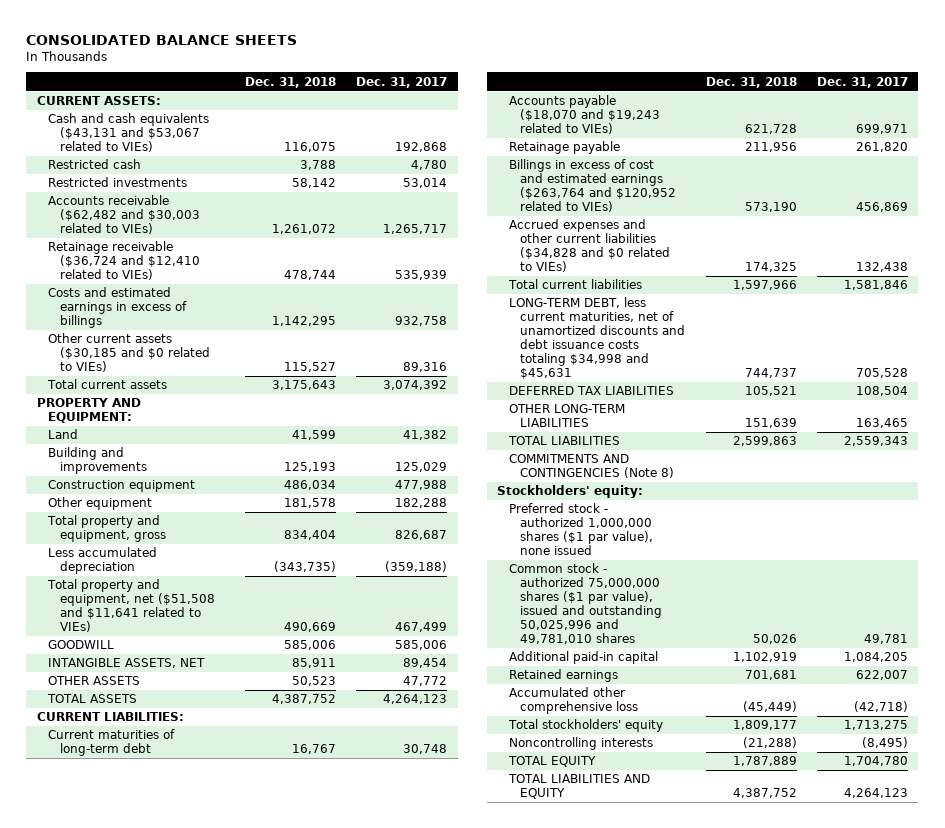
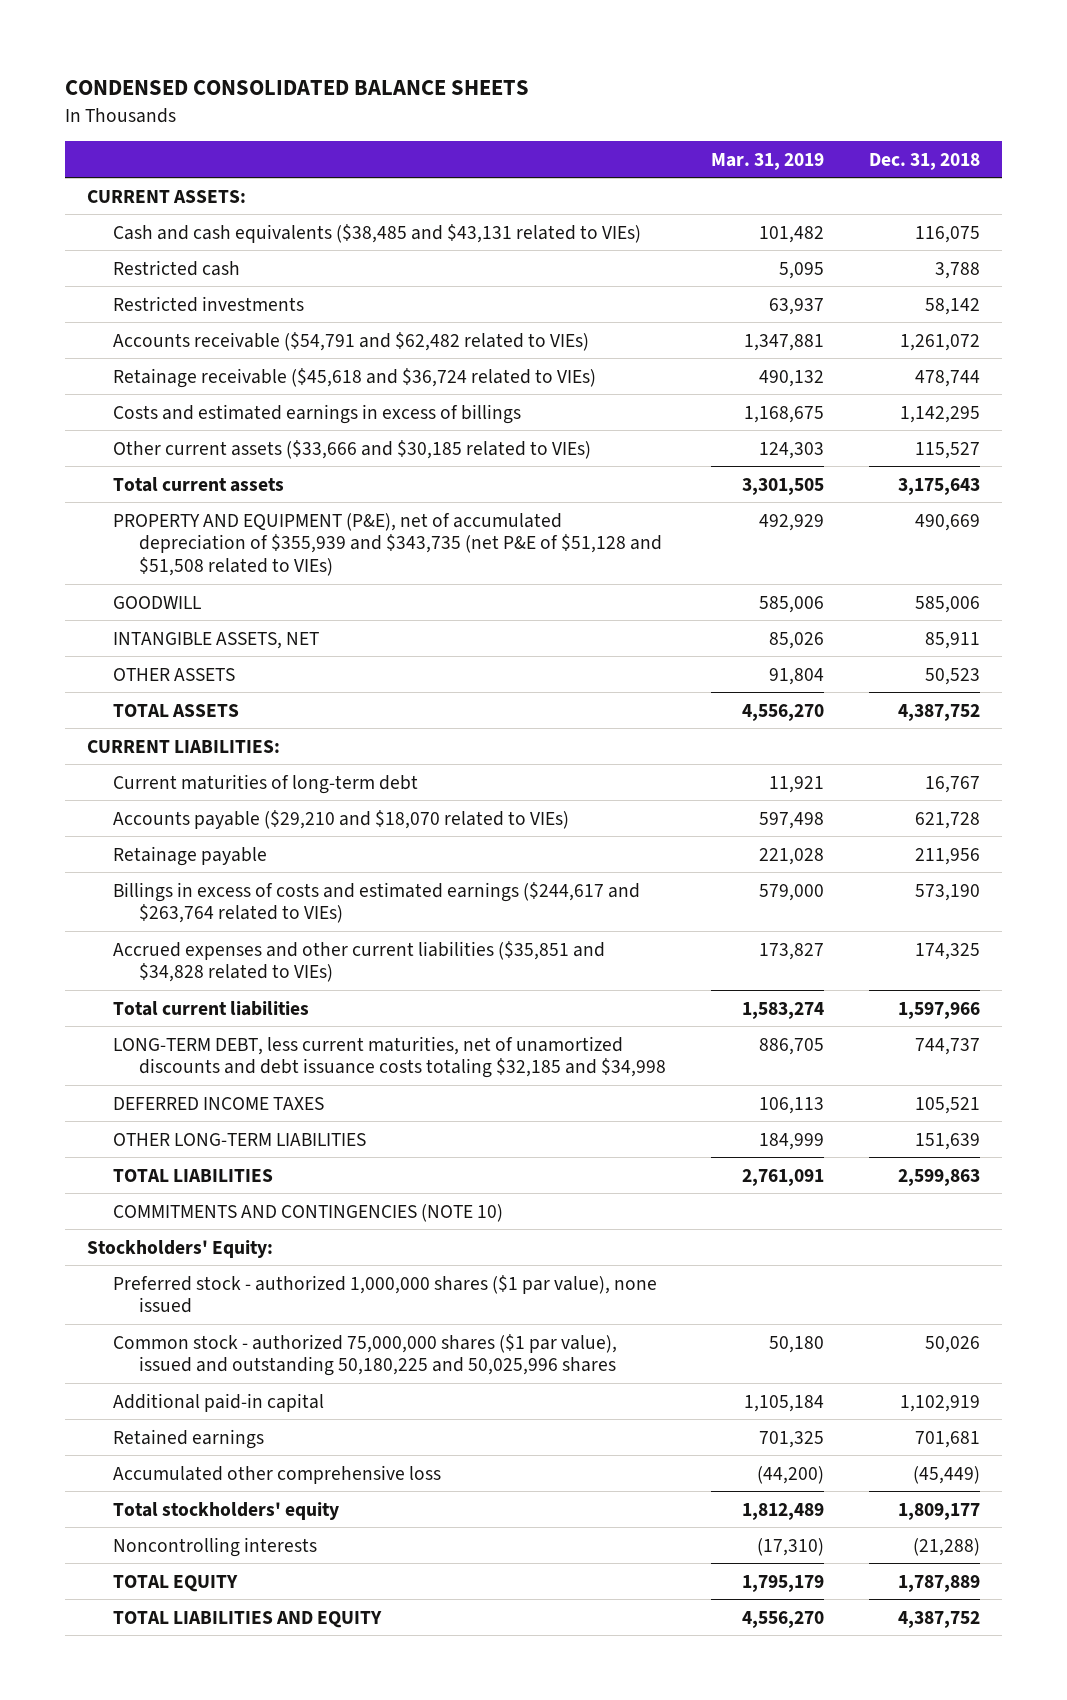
[26,34,298,45] CONSOLIDATED BALANCE SHEETS -> [64,80,529,96] CONDENSED CONSOLIDATED BALANCE SHEETS
[356,76,448,88] Dec. 31, 2017 -> none
none -> [710,152,824,170] Mar. 31, 2019
[48,113,210,153] Cash and cash equivalents ($43,131 and $53,067 related to VIEs) -> [113,223,642,243] Cash and cash equivalents ($38,485 and $43,131 related to VIEs)
[48,195,200,235] Accounts receivable ($62,482 and $30,003 related to VIEs) -> [113,331,590,351] Accounts receivable ($54,791 and $62,482 related to VIEs)
[48,241,200,281] Retainage receivable ($36,724 and $12,410 related to VIEs) -> [113,367,597,388] Retainage receivable ($45,618 and $36,724 related to VIEs)
[48,333,210,373] Other current assets ($30,185 and $0 related to VIEs) -> [113,439,592,459] Other current assets ($33,666 and $30,185 related to VIEs)
[36,398,141,424] PROPERTY AND EQUIPMENT: -> none
[48,429,79,440] Land -> none
[48,447,147,475] Building and improvements -> none
[48,480,196,493] Construction equipment -> none
[48,497,153,511] Other equipment -> none
[47,515,166,543] Total property and equipment, gross -> none
[48,547,158,575] Less accumulated depreciation -> none
[47,579,215,633] Total property and equipment, net ($51,508 and $11,641 related to VIEs) -> [113,512,662,576] PROPERTY AND EQUIPMENT (P&E), net of accumulated depreciation of $355,939 and $343,735 (net P&E of $51,128 and $51,508 related to VIEs)
[508,95,661,135] Accounts payable ($18,070 and $19,243 related to VIEs) -> [113,809,570,829] Accounts payable ($29,210 and $18,070 related to VIEs)
[508,159,677,213] Billings in excess of cost and estimated earnings ($263,764 and $120,952 related to VIEs) -> [113,881,641,924] Billings in excess of costs and estimated earnings ($244,617 and $263,764 related to VIEs)
[508,219,671,273] Accrued expenses and other current liabilities ($34,828 and $0 related to VIEs) -> [113,940,606,983] Accrued expenses and other current liabilities ($35,851 and $34,828 related to VIEs)
[508,297,686,380] LONG-TERM DEBT, less current maturities, net of unamortized discounts and debt issuance costs totaling $34,998 and $45,631 -> [113,1035,666,1079] LONG-TERM DEBT, less current maturities, net of unamortized discounts and debt issuance costs totaling $32,185 and $34,998
[508,386,674,396] DEFERRED TAX LIABILITIES -> [113,1096,325,1110] DEFERRED INCOME TAXES
[508,454,675,479] COMMITMENTS AND CONTINGENCIES (Note 8) -> [113,1203,504,1222] COMMITMENTS AND CONTINGENCIES (NOTE 10)
[497,485,644,499] Stockholders' equity: -> [87,1239,274,1258] Stockholders' Equity:
[508,563,663,645] Common stock - authorized 75,000,000 shares ($1 par value), issued and outstanding 50,025,996 and 49,781,010 shares -> [113,1333,618,1377] Common stock - authorized 75,000,000 shares ($1 par value), issued and outstanding 50,180,225 and 50,025,996 shares

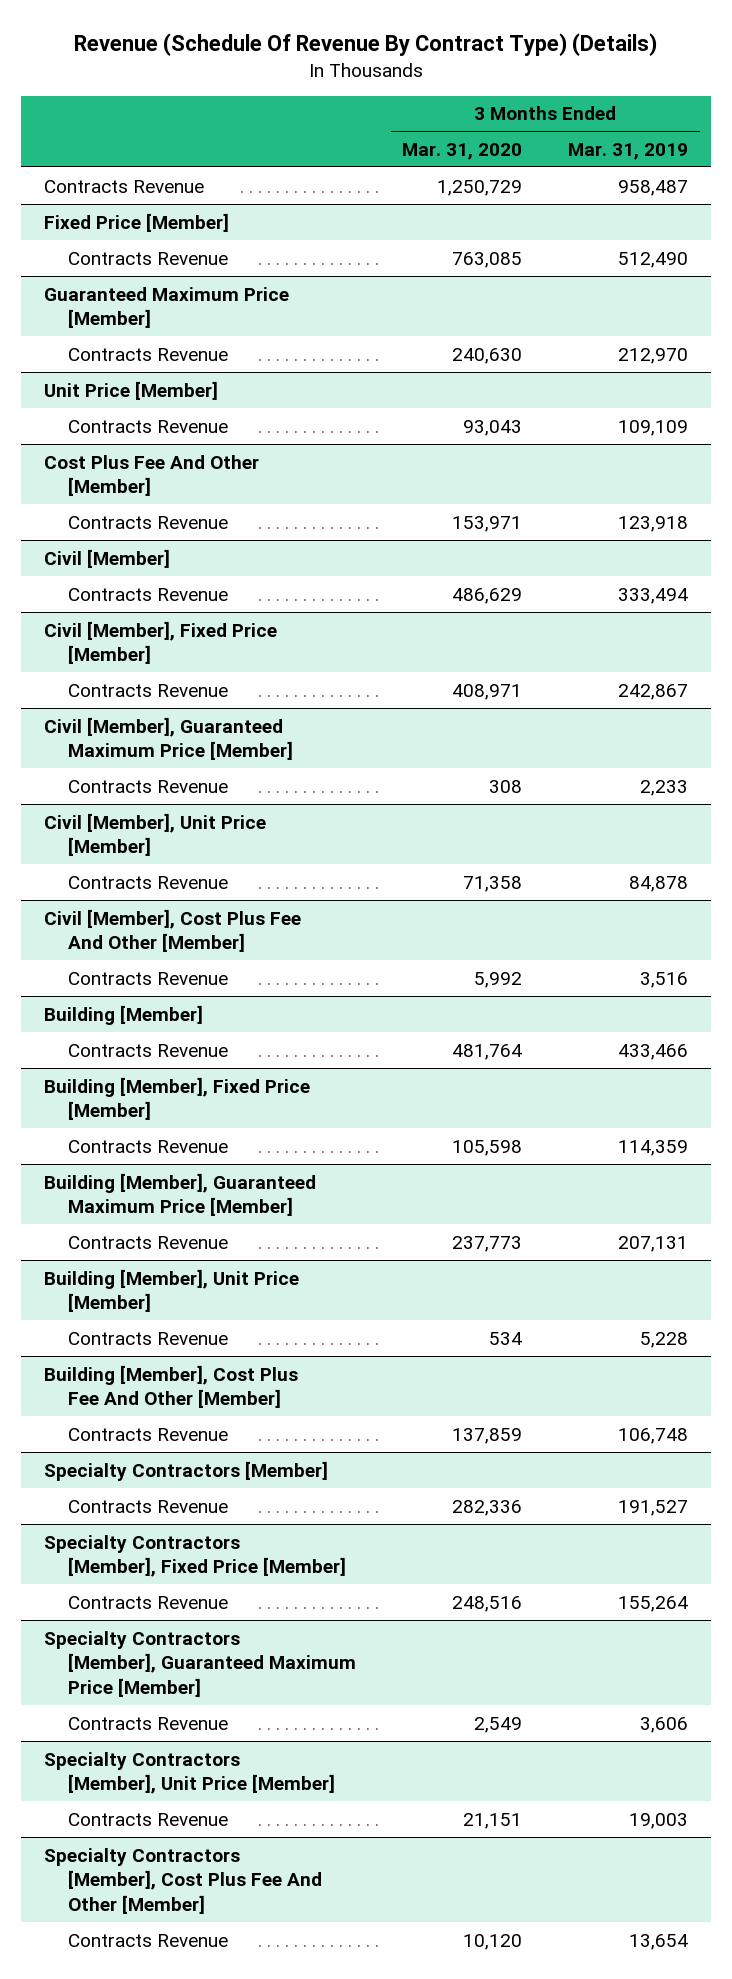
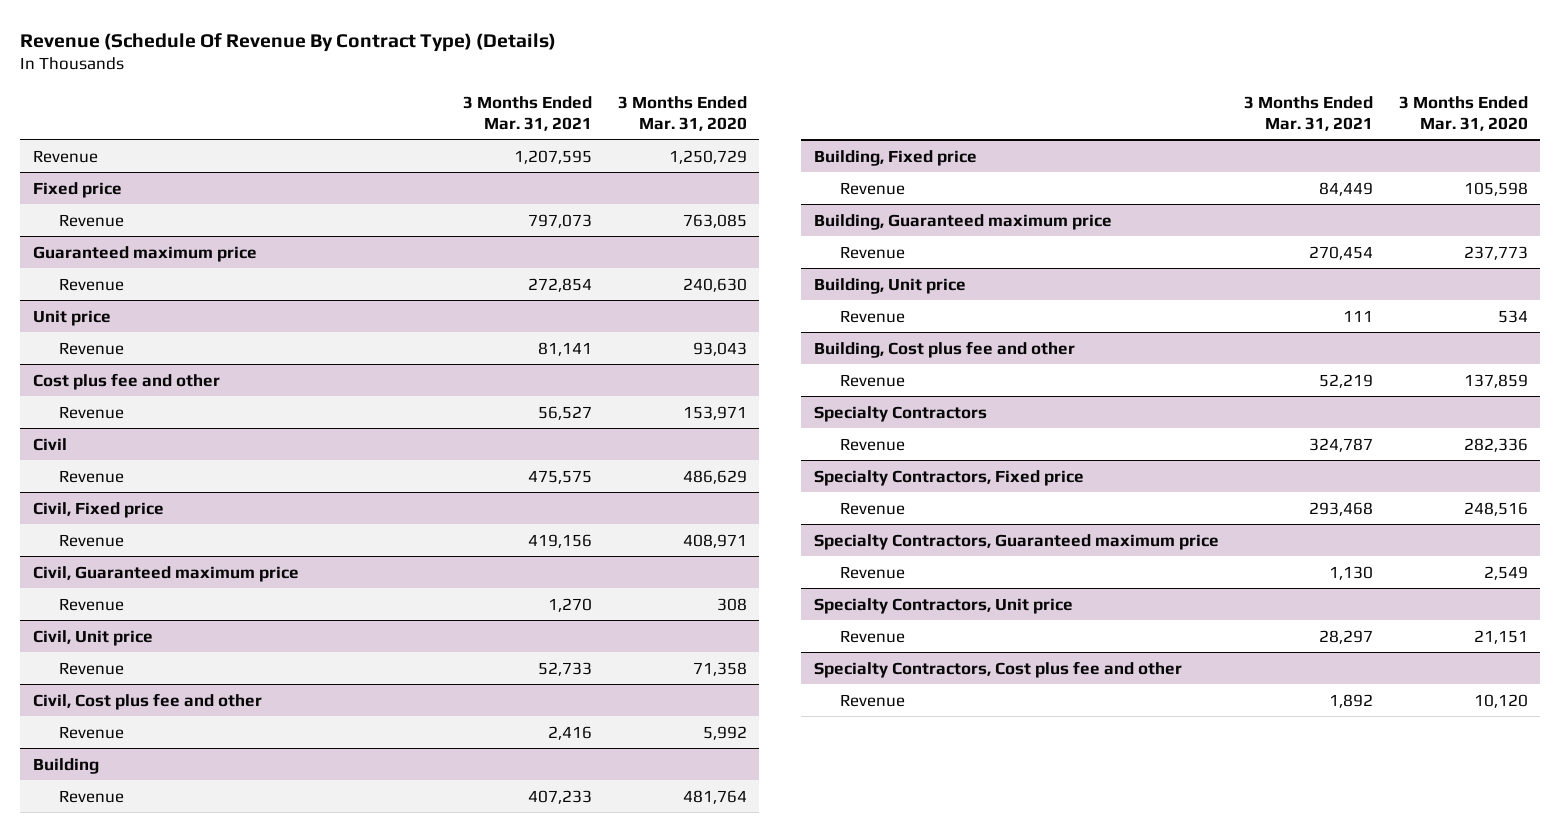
[568,142,689,160] Mar. 31, 2019 -> none
none -> [463,95,593,131] 3 Months Ended Mar. 31, 2021
[43,179,204,193] Contracts Revenue -> [33,149,99,163] Revenue
[43,212,229,232] Fixed Price [Member] -> [33,181,123,198] Fixed price
[68,251,229,265] Contracts Revenue -> [58,213,124,227] Revenue
[43,286,289,329] Guaranteed Maximum Price [Member] -> [33,245,258,262] Guaranteed maximum price
[68,347,229,361] Contracts Revenue -> [58,277,124,291] Revenue
[43,380,218,400] Unit Price [Member] -> [33,309,112,326] Unit price
[68,419,229,433] Contracts Revenue -> [58,341,124,355] Revenue
[43,454,259,497] Cost Plus Fee And Other [Member] -> [33,372,221,390] Cost plus fee and other
[68,515,229,529] Contracts Revenue -> [58,405,124,419] Revenue
[43,548,170,568] Civil [Member] -> [33,437,68,451] Civil
[68,587,229,601] Contracts Revenue -> [58,469,124,483] Revenue
[43,620,277,665] Civil [Member], Fixed Price [Member] -> [33,501,165,518] Civil, Fixed price
[68,683,229,697] Contracts Revenue -> [58,533,124,547] Revenue
[43,716,294,761] Civil [Member], Guaranteed Maximum Price [Member] -> [33,565,300,582] Civil, Guaranteed maximum price
[68,779,229,793] Contracts Revenue -> [58,597,124,611] Revenue
[43,812,266,857] Civil [Member], Unit Price [Member] -> [33,629,154,646] Civil, Unit price
[68,875,229,889] Contracts Revenue -> [58,661,124,675] Revenue
[43,908,301,953] Civil [Member], Cost Plus Fee And Other [Member] -> [33,692,263,710] Civil, Cost plus fee and other
[68,971,229,985] Contracts Revenue -> [58,725,124,739] Revenue
[43,1004,203,1025] Building [Member] -> [33,757,100,774] Building
[68,1043,229,1057] Contracts Revenue -> [58,789,124,803] Revenue
[43,1076,310,1121] Building [Member], Fixed Price [Member] -> [814,149,978,166] Building, Fixed price
[68,1139,229,1153] Contracts Revenue -> [839,181,905,195] Revenue
[43,1172,316,1217] Building [Member], Guaranteed Maximum Price [Member] -> [814,213,1113,230] Building, Guaranteed maximum price
[68,1235,229,1249] Contracts Revenue -> [839,245,905,259] Revenue
[43,1268,299,1313] Building [Member], Unit Price [Member] -> [814,277,967,294] Building, Unit price
[68,1331,229,1345] Contracts Revenue -> [839,309,905,323] Revenue
[43,1364,298,1409] Building [Member], Cost Plus Fee And Other [Member] -> [814,340,1076,358] Building, Cost plus fee and other
[68,1427,229,1441] Contracts Revenue -> [839,373,905,387] Revenue
[43,1460,328,1481] Specialty Contractors [Member] -> [814,405,988,422] Specialty Contractors
[68,1499,229,1513] Contracts Revenue -> [839,437,905,451] Revenue
[43,1534,347,1578] Specialty Contractors [Member], Fixed Price [Member] -> [814,469,1085,486] Specialty Contractors, Fixed price
[68,1595,229,1609] Contracts Revenue -> [839,501,905,515] Revenue
[43,1630,357,1698] Specialty Contractors [Member], Guaranteed Maximum Price [Member] -> [814,533,1220,550] Specialty Contractors, Guaranteed maximum price
[68,1716,229,1730] Contracts Revenue -> [839,565,905,579] Revenue
[43,1751,336,1795] Specialty Contractors [Member], Unit Price [Member] -> [814,597,1074,614] Specialty Contractors, Unit price
[68,1812,229,1826] Contracts Revenue -> [839,629,905,643] Revenue
[43,1847,323,1915] Specialty Contractors [Member], Cost Plus Fee And Other [Member] -> [814,660,1183,678] Specialty Contractors, Cost plus fee and other
[68,1933,229,1947] Contracts Revenue -> [839,693,905,707] Revenue

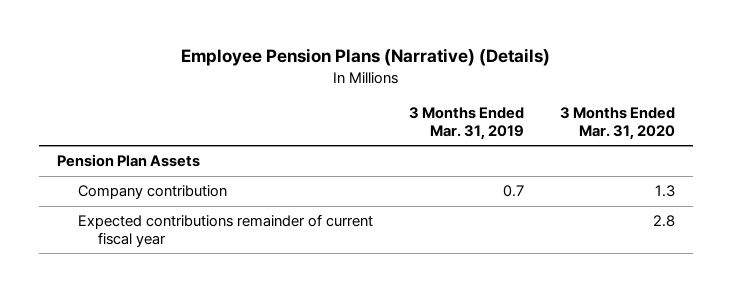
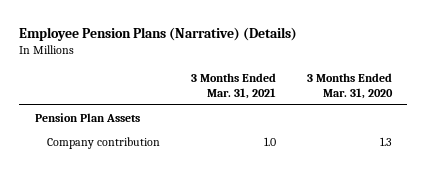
[408,106,524,140] 3 Months Ended Mar. 31, 2019 -> none
none -> [190,72,276,99] 3 Months Ended Mar. 31, 2021
[77,214,373,247] Expected contributions remainder of current fiscal year -> none

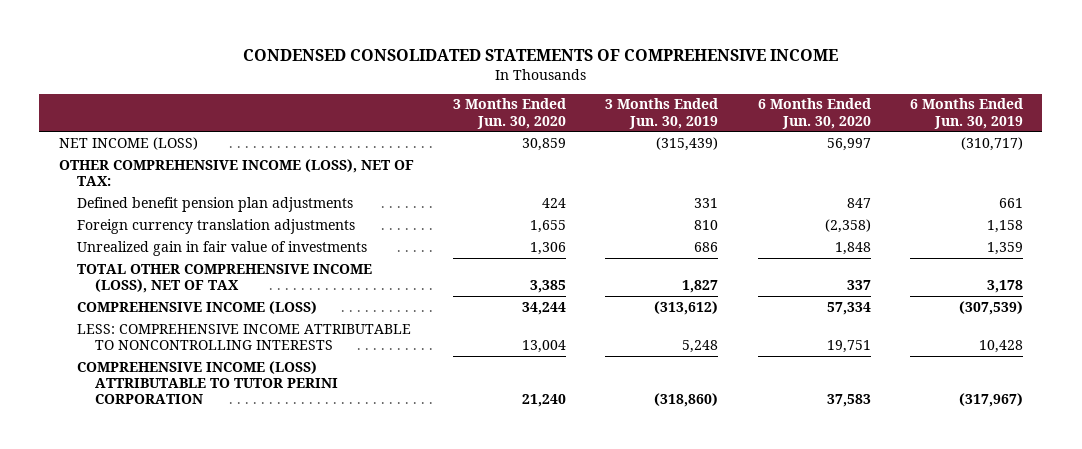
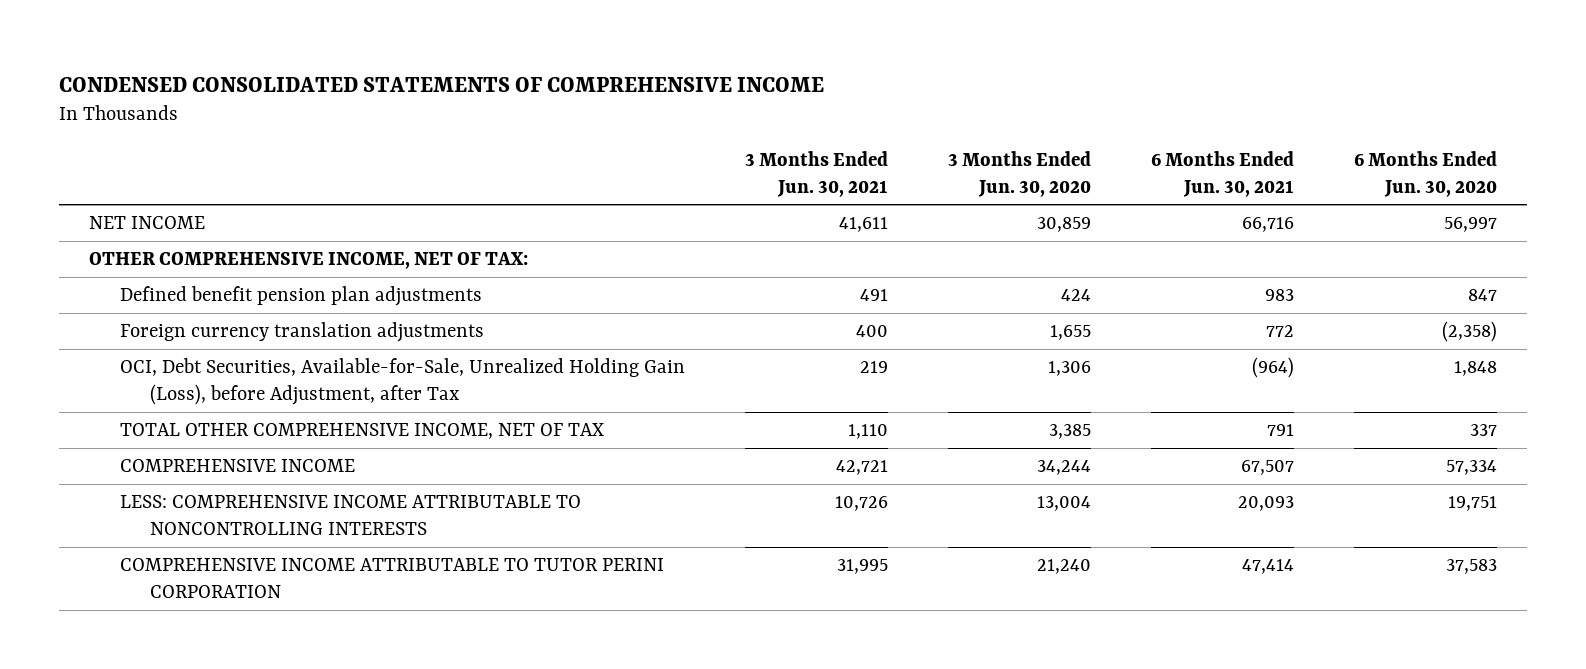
[605,98,719,129] 3 Months Ended Jun. 30, 2019 -> none
[909,98,1023,129] 6 Months Ended Jun. 30, 2019 -> none
none -> [744,150,888,197] 3 Months Ended Jun. 30, 2021
none -> [1151,150,1295,197] 6 Months Ended Jun. 30, 2021
[58,136,198,150] NET INCOME (LOSS) -> [88,215,205,229] NET INCOME
[58,158,414,187] OTHER COMPREHENSIVE INCOME (LOSS), NET OF TAX: -> [88,251,528,269] OTHER COMPREHENSIVE INCOME, NET OF TAX:
[76,240,367,256] Unrealized gain in fair value of investments -> [119,357,685,405] OCI, Debt Securities, Available-for-Sale, Unrealized Holding Gain (Loss), before Adjustment, after Tax
[76,263,372,294] TOTAL OTHER COMPREHENSIVE INCOME (LOSS), NET OF TAX -> [119,422,604,439] TOTAL OTHER COMPREHENSIVE INCOME, NET OF TAX
[76,300,317,314] COMPREHENSIVE INCOME (LOSS) -> [119,458,355,472] COMPREHENSIVE INCOME
[76,360,338,405] COMPREHENSIVE INCOME (LOSS) ATTRIBUTABLE TO TUTOR PERINI CORPORATION -> [119,557,664,598] COMPREHENSIVE INCOME ATTRIBUTABLE TO TUTOR PERINI CORPORATION

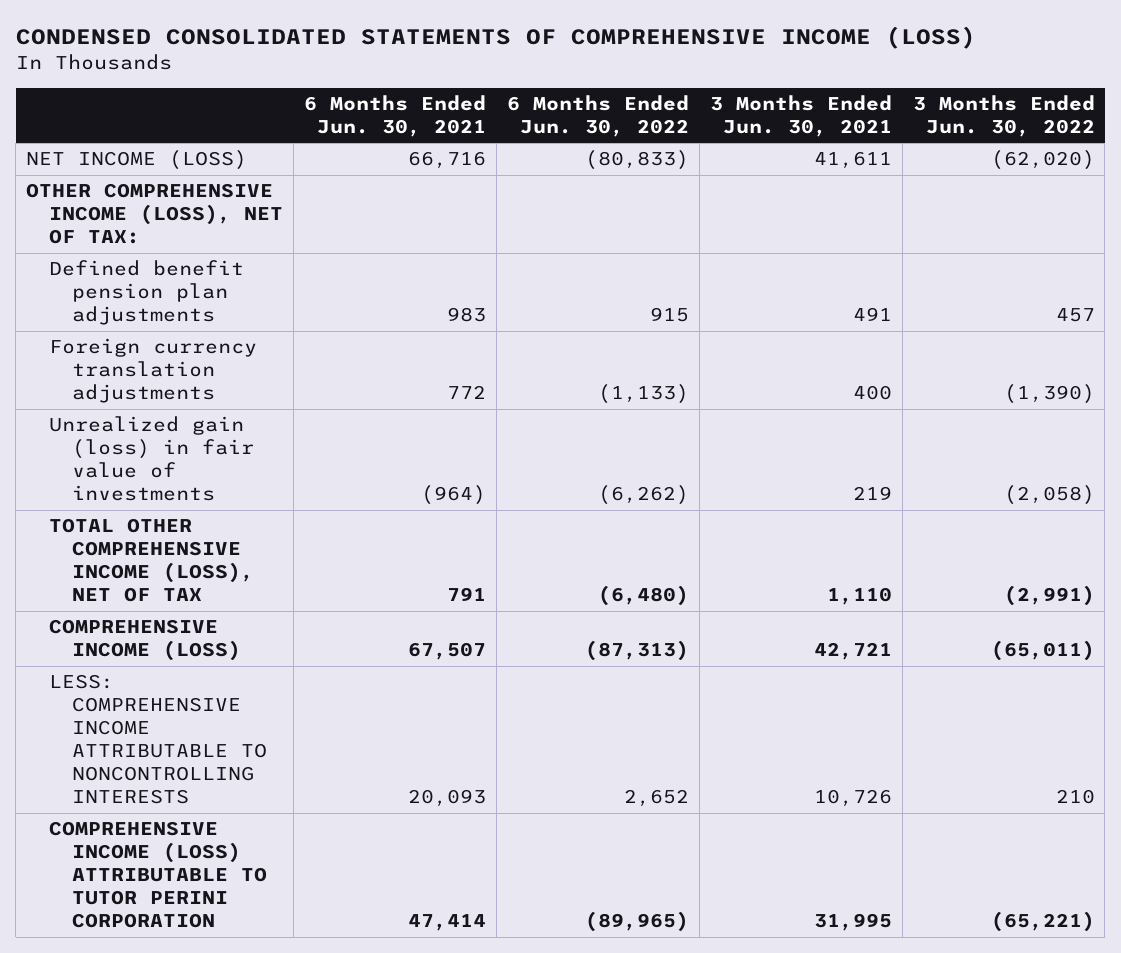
[58,76,824,92] CONDENSED CONSOLIDATED STATEMENTS OF COMPREHENSIVE INCOME -> [15,26,976,50] CONDENSED CONSOLIDATED STATEMENTS OF COMPREHENSIVE INCOME (LOSS)
[947,150,1091,197] 3 Months Ended Jun. 30, 2020 -> none
[1354,150,1498,197] 6 Months Ended Jun. 30, 2020 -> none
none -> [506,94,689,137] 6 Months Ended Jun. 30, 2022
none -> [912,94,1095,137] 3 Months Ended Jun. 30, 2022
[88,215,205,229] NET INCOME -> [26,150,248,171] NET INCOME (LOSS)
[88,251,528,269] OTHER COMPREHENSIVE INCOME, NET OF TAX: -> [26,183,283,245] OTHER COMPREHENSIVE INCOME (LOSS), NET OF TAX:
[119,357,685,405] OCI, Debt Securities, Available-for-Sale, Unrealized Holding Gain (Loss), before Adjustment, after Tax -> [48,416,254,502] Unrealized gain (loss) in fair value of investments
[119,422,604,439] TOTAL OTHER COMPREHENSIVE INCOME, NET OF TAX -> [48,518,254,603] TOTAL OTHER COMPREHENSIVE INCOME (LOSS), NET OF TAX
[119,458,355,472] COMPREHENSIVE INCOME -> [48,619,241,662] COMPREHENSIVE INCOME (LOSS)
[119,557,664,598] COMPREHENSIVE INCOME ATTRIBUTABLE TO TUTOR PERINI CORPORATION -> [48,821,267,929] COMPREHENSIVE INCOME (LOSS) ATTRIBUTABLE TO TUTOR PERINI CORPORATION

